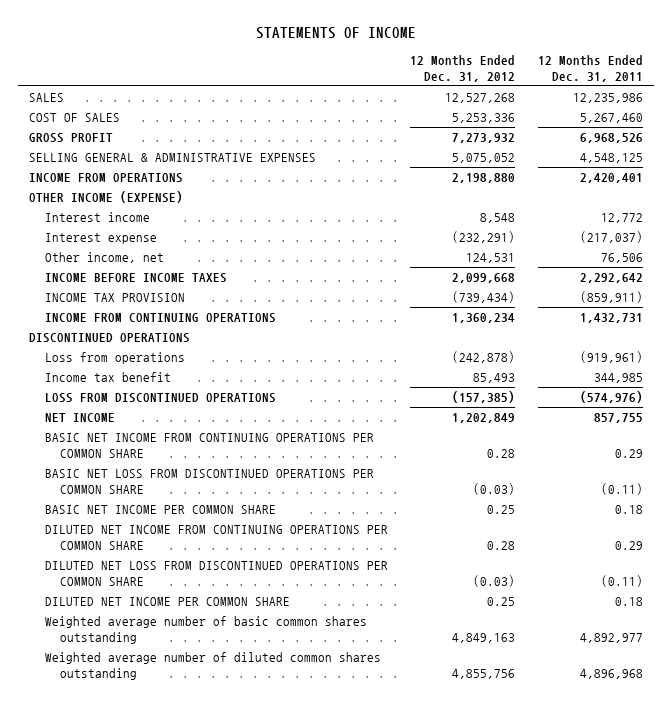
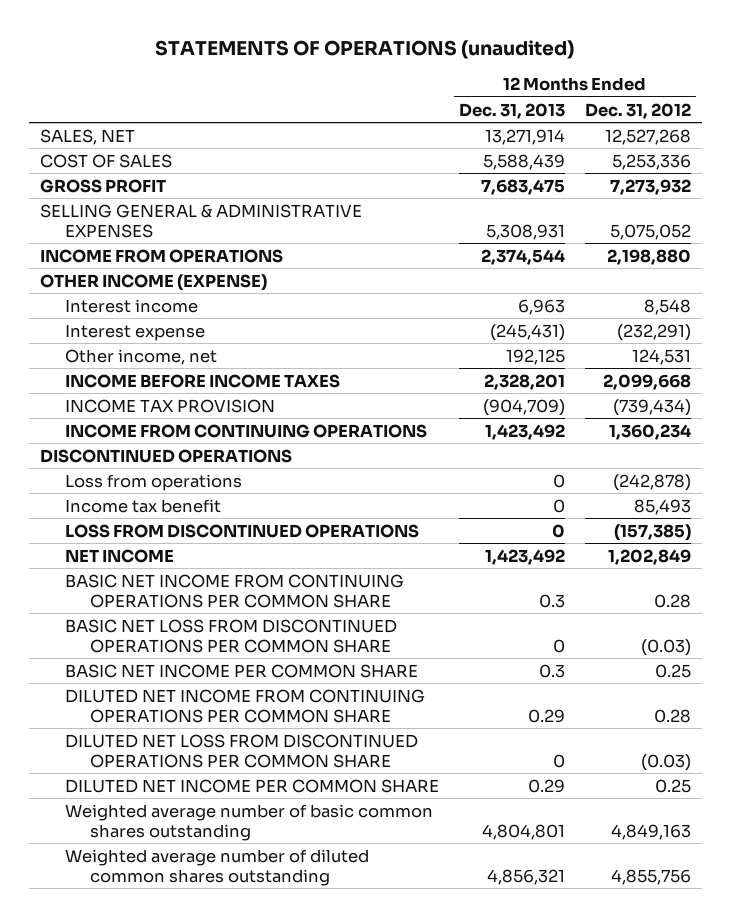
[255,27,416,40] STATEMENTS OF INCOME -> [155,39,575,59] STATEMENTS OF OPERATIONS (unaudited)
[537,54,643,82] 12 Months Ended Dec. 31, 2011 -> none
none -> [458,102,565,119] Dec. 31, 2013
[29,92,65,102] SALES -> [39,128,135,145] SALES, NET

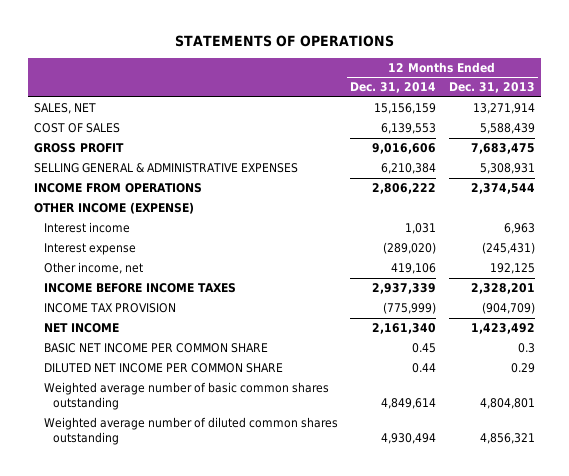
[155,39,575,59] STATEMENTS OF OPERATIONS (unaudited) -> [175,34,395,47] STATEMENTS OF OPERATIONS
[585,102,692,119] Dec. 31, 2012 -> none
none -> [350,82,437,94] Dec. 31, 2014
[64,423,427,438] INCOME FROM CONTINUING OPERATIONS -> none
[39,448,292,463] DISCONTINUED OPERATIONS -> none
[64,473,242,491] Loss from operations -> none
[64,498,221,513] Income tax benefit -> none
[64,523,419,538] LOSS FROM DISCONTINUED OPERATIONS -> none
[64,573,404,608] BASIC NET INCOME FROM CONTINUING OPERATIONS PER COMMON SHARE -> none
[64,618,397,653] BASIC NET LOSS FROM DISCONTINUED OPERATIONS PER COMMON SHARE -> none
[64,688,425,723] DILUTED NET INCOME FROM CONTINUING OPERATIONS PER COMMON SHARE -> none
[64,733,418,768] DILUTED NET LOSS FROM DISCONTINUED OPERATIONS PER COMMON SHARE -> none

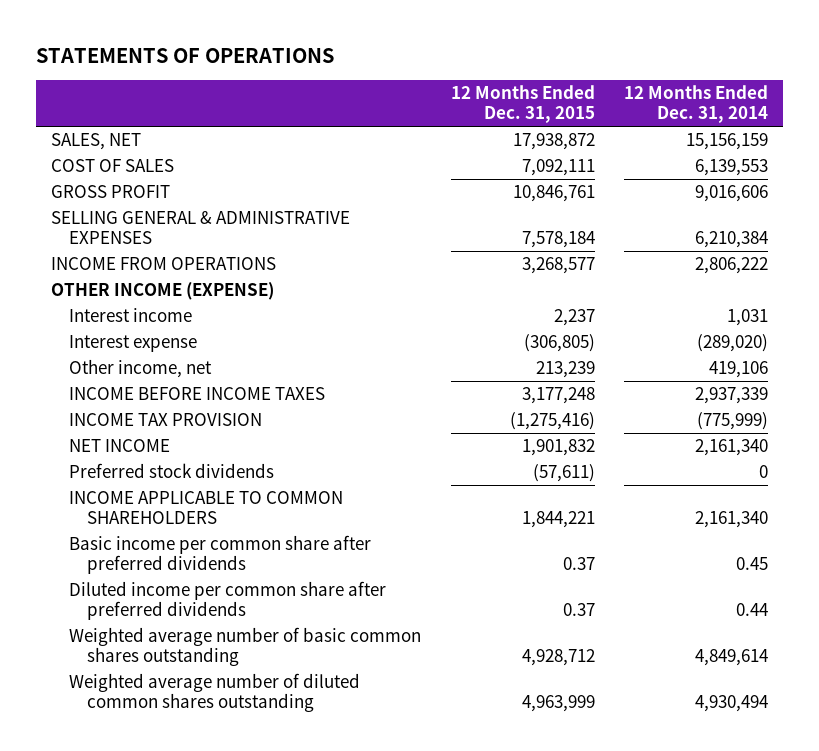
[448,82,535,94] Dec. 31, 2013 -> none
none -> [450,85,595,124] 12 Months Ended Dec. 31, 2015
none -> [68,463,274,479] Preferred stock dividends
none -> [68,491,343,525] INCOME APPLICABLE TO COMMON SHAREHOLDERS
[43,342,268,353] BASIC NET INCOME PER COMMON SHARE -> [68,535,371,575] Basic income per common share after preferred dividends
[43,362,283,373] DILUTED NET INCOME PER COMMON SHARE -> [68,581,386,621] Diluted income per common share after preferred dividends

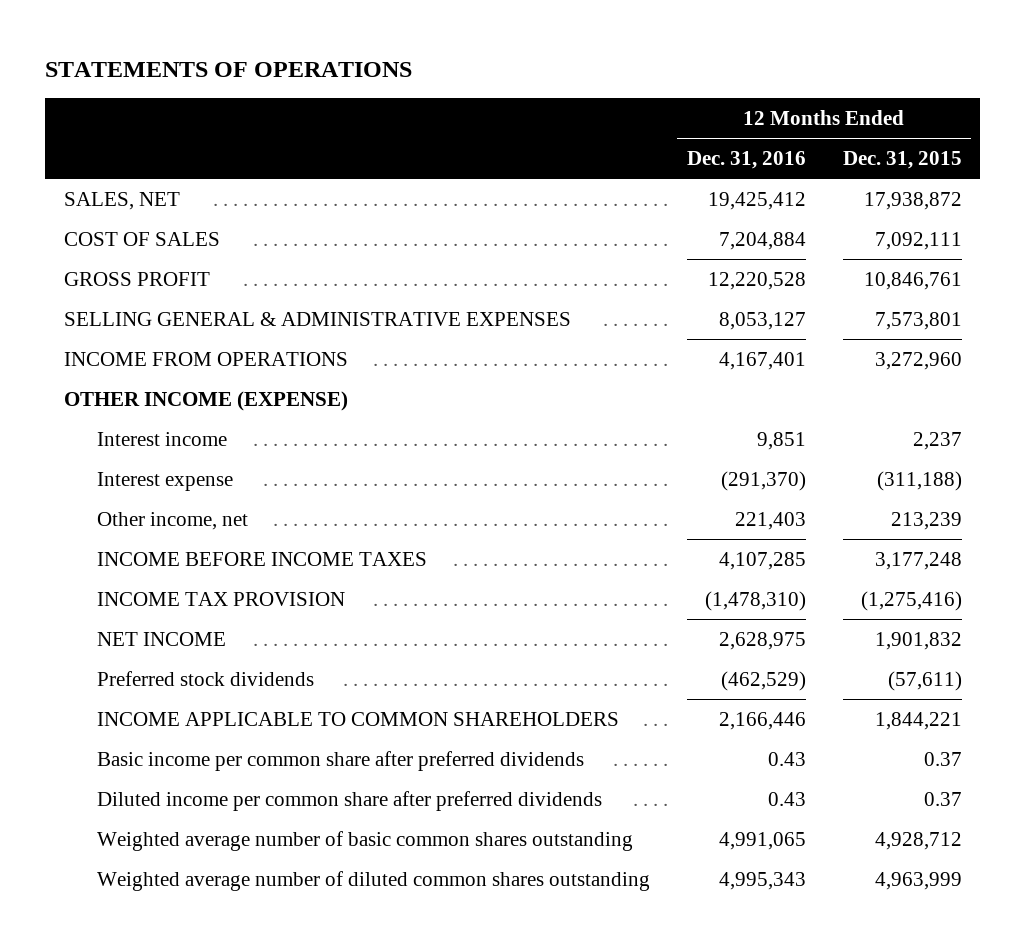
[624,85,769,124] 12 Months Ended Dec. 31, 2014 -> none
none -> [686,151,806,170] Dec. 31, 2016
[521,231,595,249] 7,578,184 -> [874,311,962,330] 7,573,801
[521,257,595,275] 3,268,577 -> [874,351,962,370] 3,272,960
[523,334,595,353] (306,805) -> [876,470,962,491] (311,188)

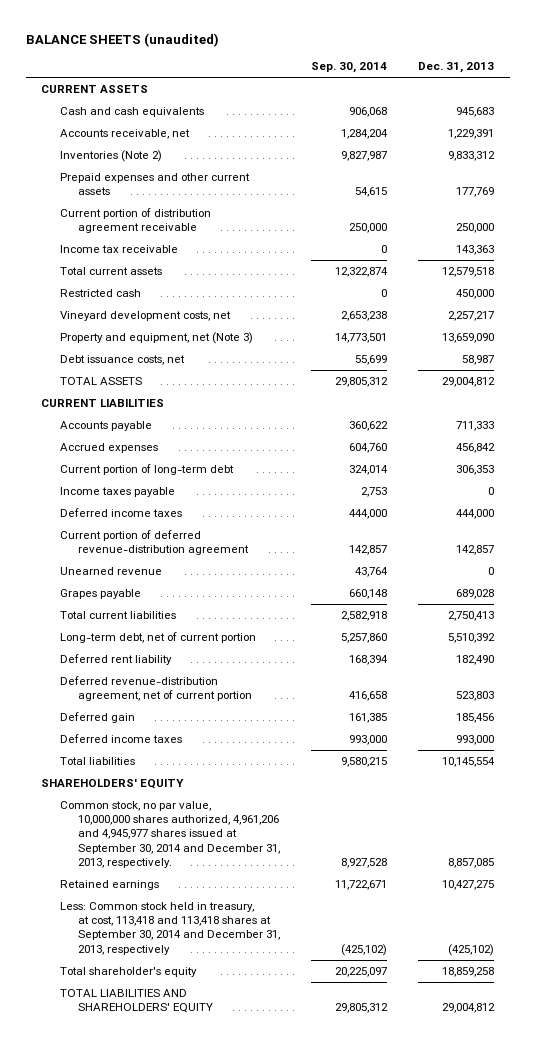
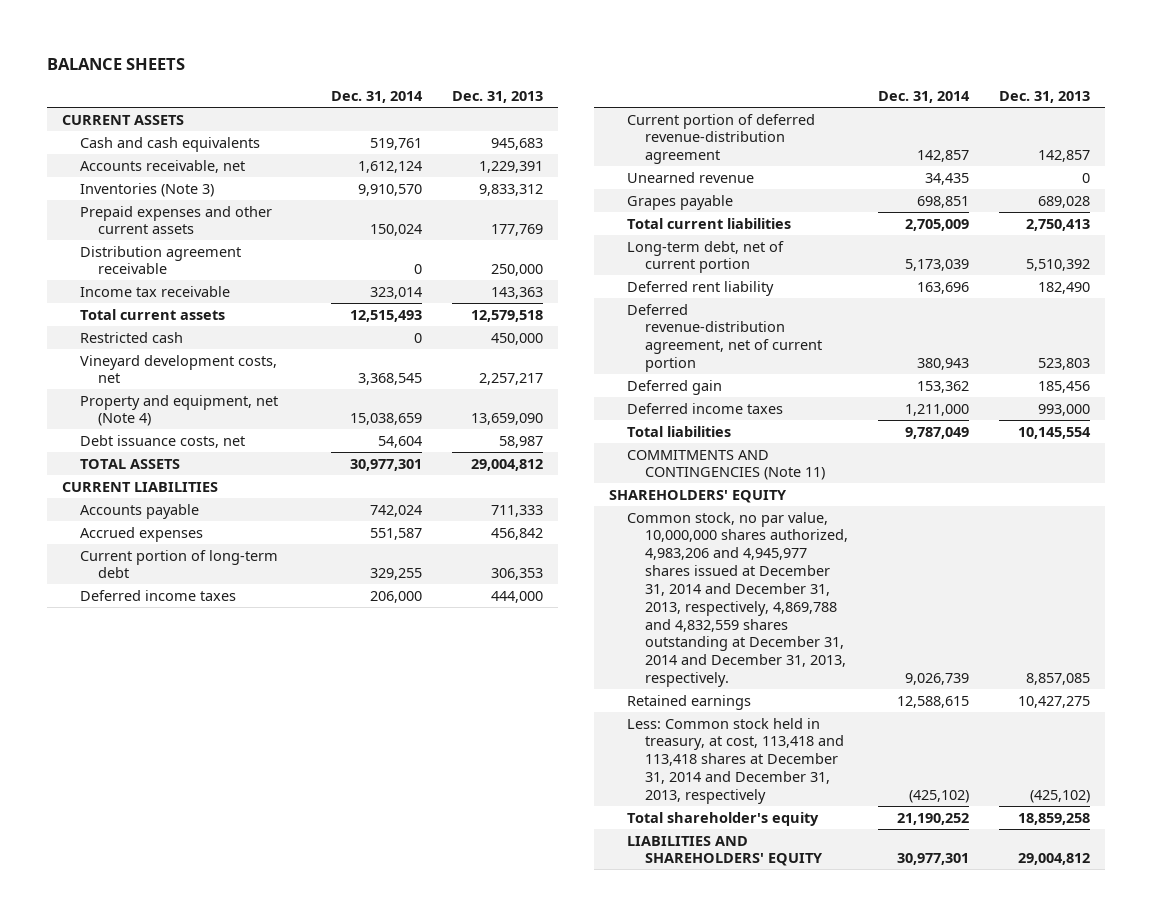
[25,32,219,47] BALANCE SHEETS (unaudited) -> [47,58,186,71] BALANCE SHEETS
[311,62,388,74] Sep. 30, 2014 -> none
none -> [331,91,424,104] Dec. 31, 2014
[59,150,162,163] Inventories (Note 2) -> [80,182,215,197] Inventories (Note 3)
[59,208,211,234] Current portion of distribution agreement receivable -> [80,245,242,275] Distribution agreement receivable
[59,332,253,345] Property and equipment, net (Note 3) -> [80,394,279,427] Property and equipment, net (Note 4)
[59,487,175,498] Income taxes payable -> none
none -> [627,449,826,481] COMMITMENTS AND CONTINGENCIES (Note 11)
[59,801,280,868] Common stock, no par value, 10,000,000 shares authorized, 4,961,206 and 4,945,977 shares issued at September 30, 2014 and December 31, 2013, respectively. -> [627,511,849,688] Common stock, no par value, 10,000,000 shares authorized, 4,983,206 and 4,945,977 shares issued at December 31, 2014 and December 31, 2013, respectively, 4,869,788 and 4,832,559 shares outstanding at December 31, 2014 and December 31, 2013, respectively.
[59,902,280,955] Less: Common stock held in treasury, at cost, 113,418 and 113,418 shares at September 30, 2014 and December 31, 2013, respectively -> [627,717,845,804] Less: Common stock held in treasury, at cost, 113,418 and 113,418 shares at December 31, 2014 and December 31, 2013, respectively
[59,989,213,1014] TOTAL LIABILITIES AND SHAREHOLDERS' EQUITY -> [627,835,824,867] LIABILITIES AND SHAREHOLDERS' EQUITY

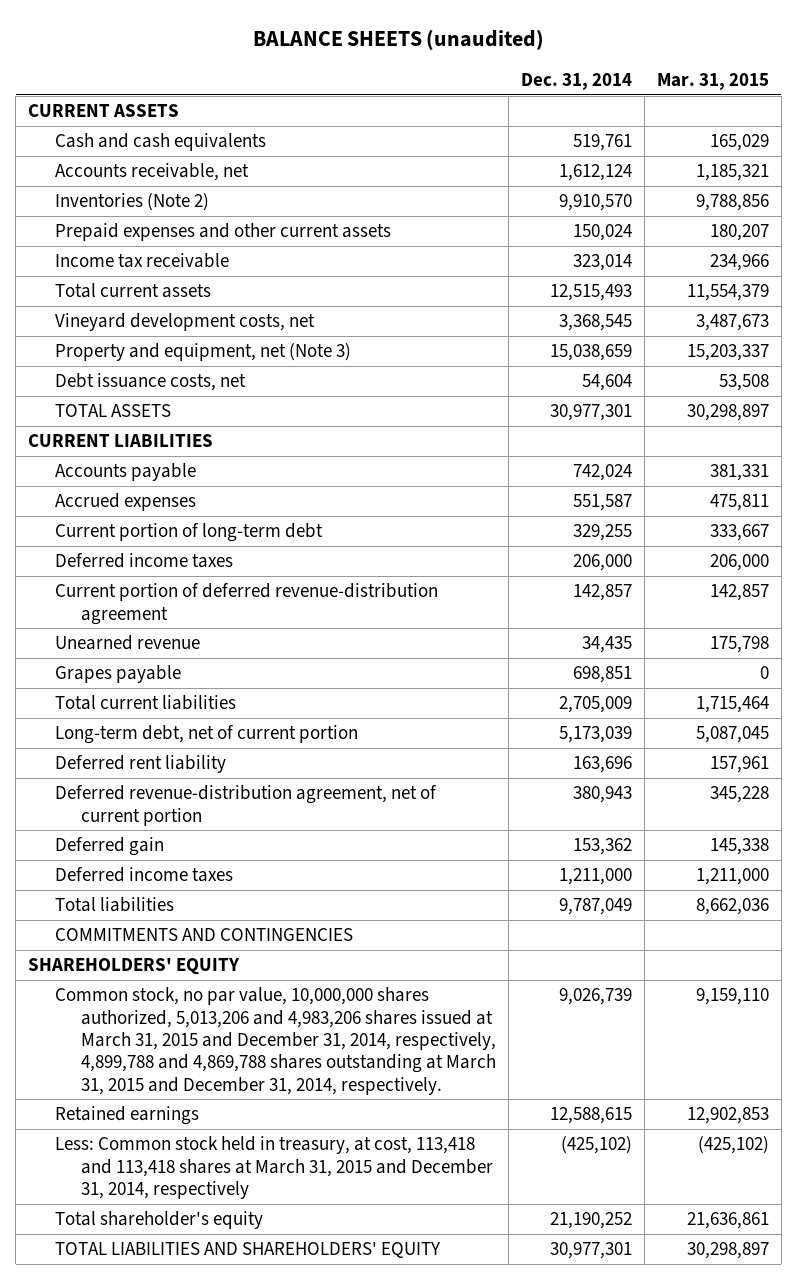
[47,58,186,71] BALANCE SHEETS -> [252,28,544,50] BALANCE SHEETS (unaudited)
[452,91,544,104] Dec. 31, 2013 -> none
none -> [656,73,769,91] Mar. 31, 2015
[80,182,215,197] Inventories (Note 3) -> [54,193,209,212] Inventories (Note 2)
[80,245,242,275] Distribution agreement receivable -> none
[80,331,184,343] Restricted cash -> none
[80,394,279,427] Property and equipment, net (Note 4) -> [54,343,351,362] Property and equipment, net (Note 3)
[627,449,826,481] COMMITMENTS AND CONTINGENCIES (Note 11) -> [54,928,353,942] COMMITMENTS AND CONTINGENCIES
[627,511,849,688] Common stock, no par value, 10,000,000 shares authorized, 4,983,206 and 4,945,977 shares issued at December 31, 2014 and December 31, 2013, respectively, 4,869,788 and 4,832,559 shares outstanding at December 31, 2014 and December 31, 2013, respectively. -> [54,987,497,1095] Common stock, no par value, 10,000,000 shares authorized, 5,013,206 and 4,983,206 shares issued at March 31, 2015 and December 31, 2014, respectively, 4,899,788 and 4,869,788 shares outstanding at March 31, 2015 and December 31, 2014, respectively.
[627,717,845,804] Less: Common stock held in treasury, at cost, 113,418 and 113,418 shares at December 31, 2014 and December 31, 2013, respectively -> [54,1136,494,1200] Less: Common stock held in treasury, at cost, 113,418 and 113,418 shares at March 31, 2015 and December 31, 2014, respectively
[627,835,824,867] LIABILITIES AND SHAREHOLDERS' EQUITY -> [54,1242,441,1259] TOTAL LIABILITIES AND SHAREHOLDERS' EQUITY

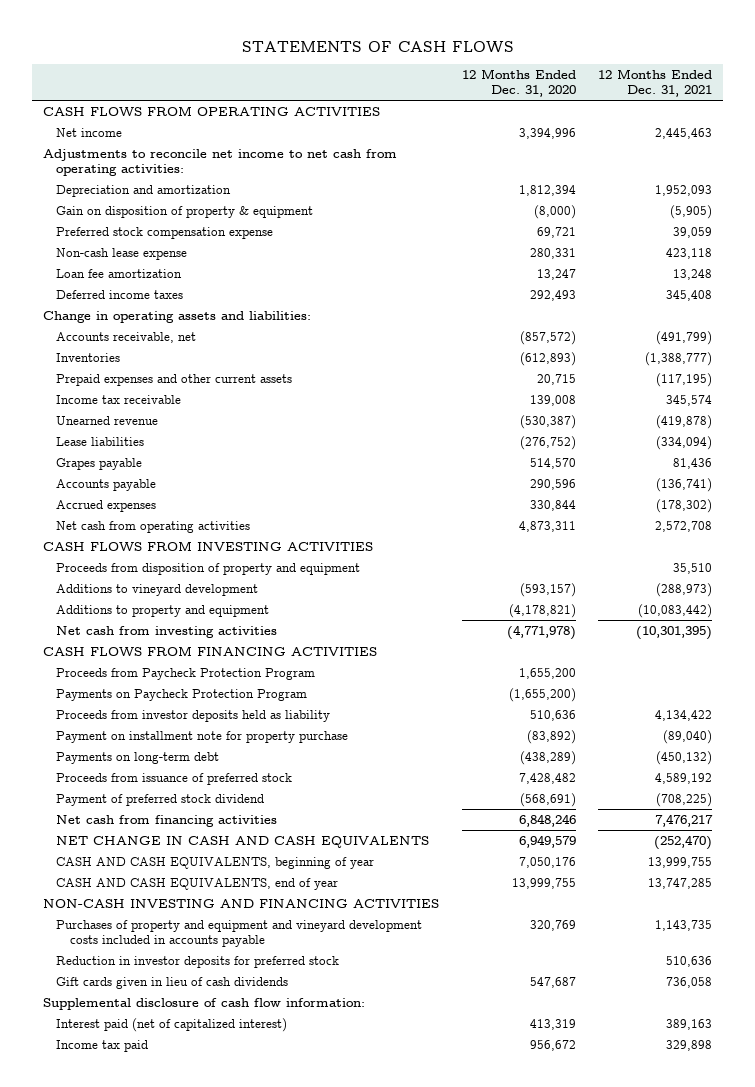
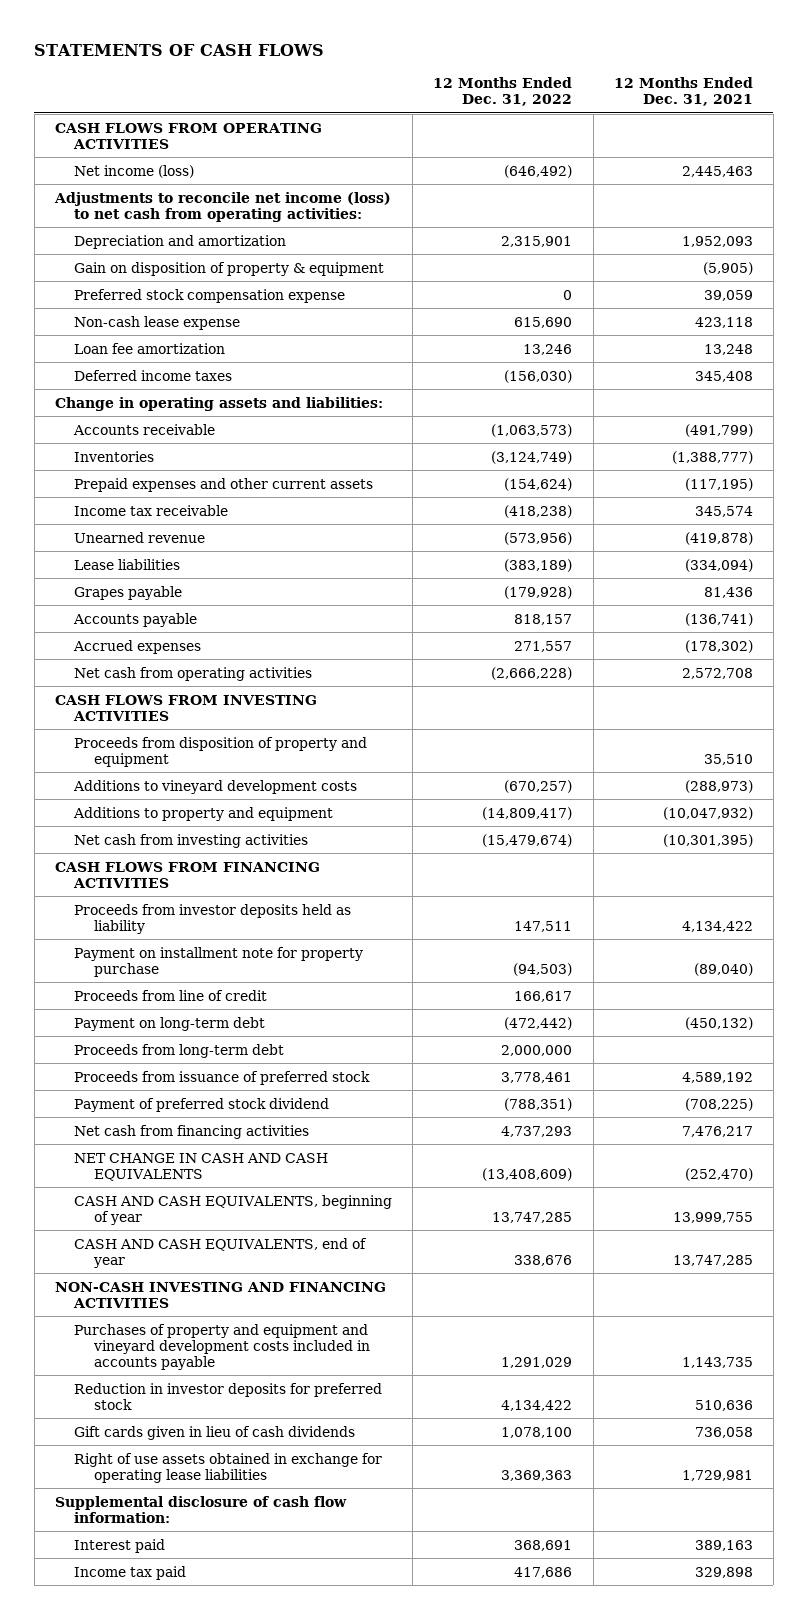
[461,68,576,98] 12 Months Ended Dec. 31, 2020 -> none
none -> [433,77,573,107] 12 Months Ended Dec. 31, 2022
[56,127,123,137] Net income -> [74,164,195,178] Net income (loss)
[43,148,398,177] Adjustments to reconcile net income to net cash from operating activities: -> [53,191,391,222] Adjustments to reconcile net income (loss) to net cash from operating activities:
[56,331,197,343] Accounts receivable, net -> [73,423,216,435] Accounts receivable
[56,583,259,596] Additions to vineyard development -> [73,779,358,794] Additions to vineyard development costs
[637,603,712,618] (10,083,442) -> [662,806,753,820] (10,047,932)
[56,667,316,680] Proceeds from Paycheck Protection Program -> none
[56,688,308,701] Payments on Paycheck Protection Program -> none
none -> [74,989,268,1001] Proceeds from line of credit
[56,751,220,764] Payments on long-term debt -> [74,1016,266,1031] Payment on long-term debt
none -> [74,1043,285,1058] Proceeds from long-term debt
none -> [74,1452,383,1483] Right of use assets obtained in exchange for operating lease liabilities
[56,1017,288,1032] Interest paid (net of capitalized interest) -> [74,1538,166,1553] Interest paid

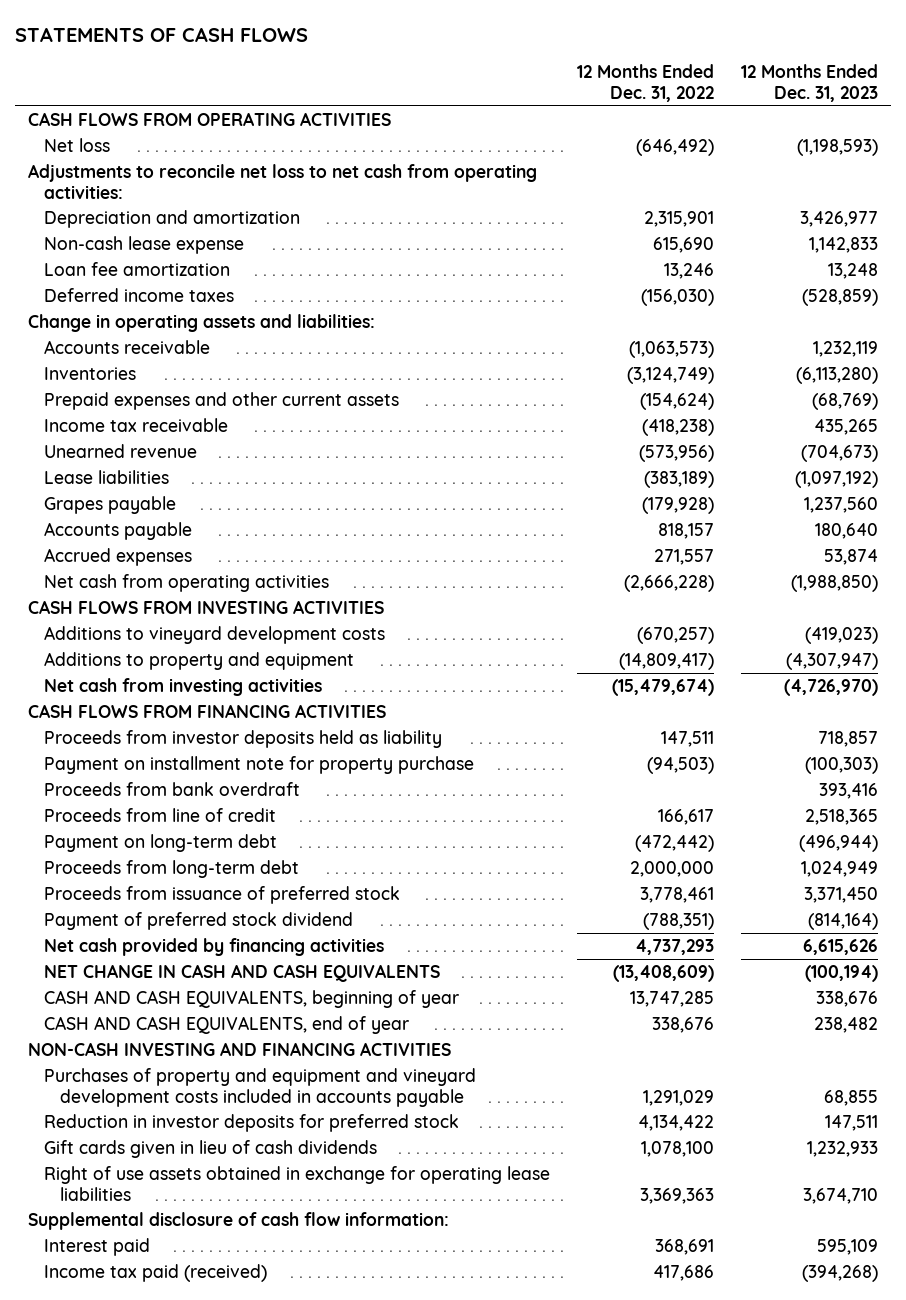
[613,77,753,107] 12 Months Ended Dec. 31, 2021 -> none
none -> [740,64,878,102] 12 Months Ended Dec. 31, 2023
[74,164,195,178] Net income (loss) -> [44,138,111,153] Net loss
[53,191,391,222] Adjustments to reconcile net income (loss) to net cash from operating activities: -> [28,164,538,199] Adjustments to reconcile net loss to net cash from operating activities:
[74,261,385,276] Gain on disposition of property & equipment -> none
[74,288,346,303] Preferred stock compensation expense -> none
[74,736,368,767] Proceeds from disposition of property and equipment -> none
none -> [44,782,301,797] Proceeds from bank overdraft
[74,1124,310,1139] Net cash from financing activities -> [44,938,385,957] Net cash provided by financing activities
[74,1565,187,1580] Income tax paid -> [44,1264,268,1283] Income tax paid (received)

